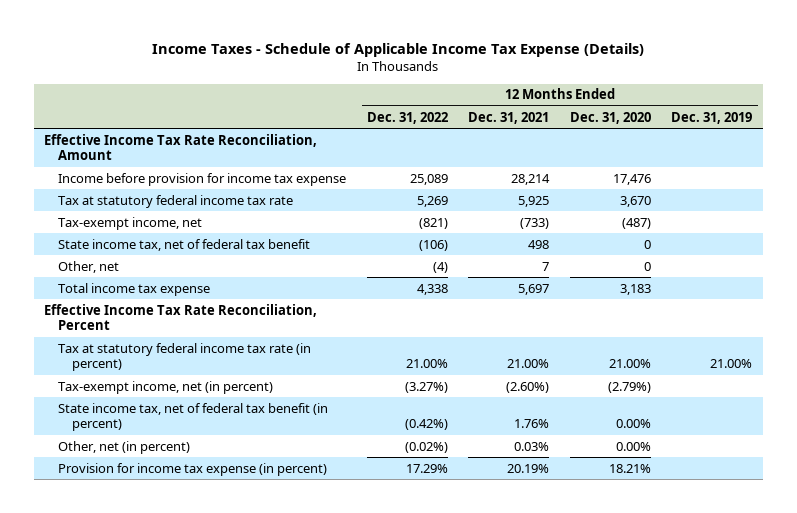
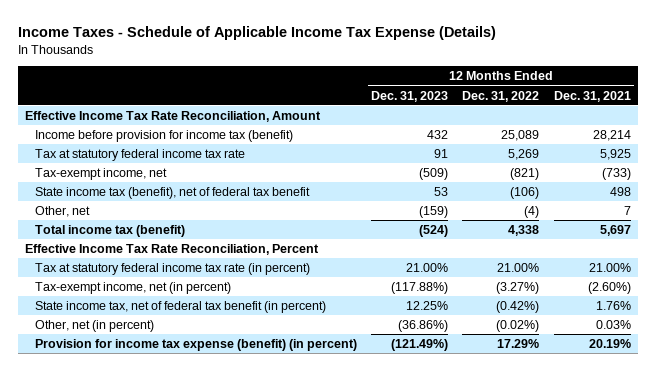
[569,111,651,124] Dec. 31, 2020 -> none
[671,111,753,124] Dec. 31, 2019 -> none
none -> [371,90,449,102] Dec. 31, 2023
[58,172,347,186] Income before provision for income tax expense -> [34,129,293,142] Income before provision for income tax (benefit)
[58,238,311,251] State income tax, net of federal tax benefit -> [34,186,310,199] State income tax (benefit), net of federal tax benefit
[58,282,211,296] Total income tax expense -> [34,224,185,237] Total income tax (benefit)
[58,462,328,476] Provision for income tax expense (in percent) -> [34,338,357,351] Provision for income tax expense (benefit) (in percent)

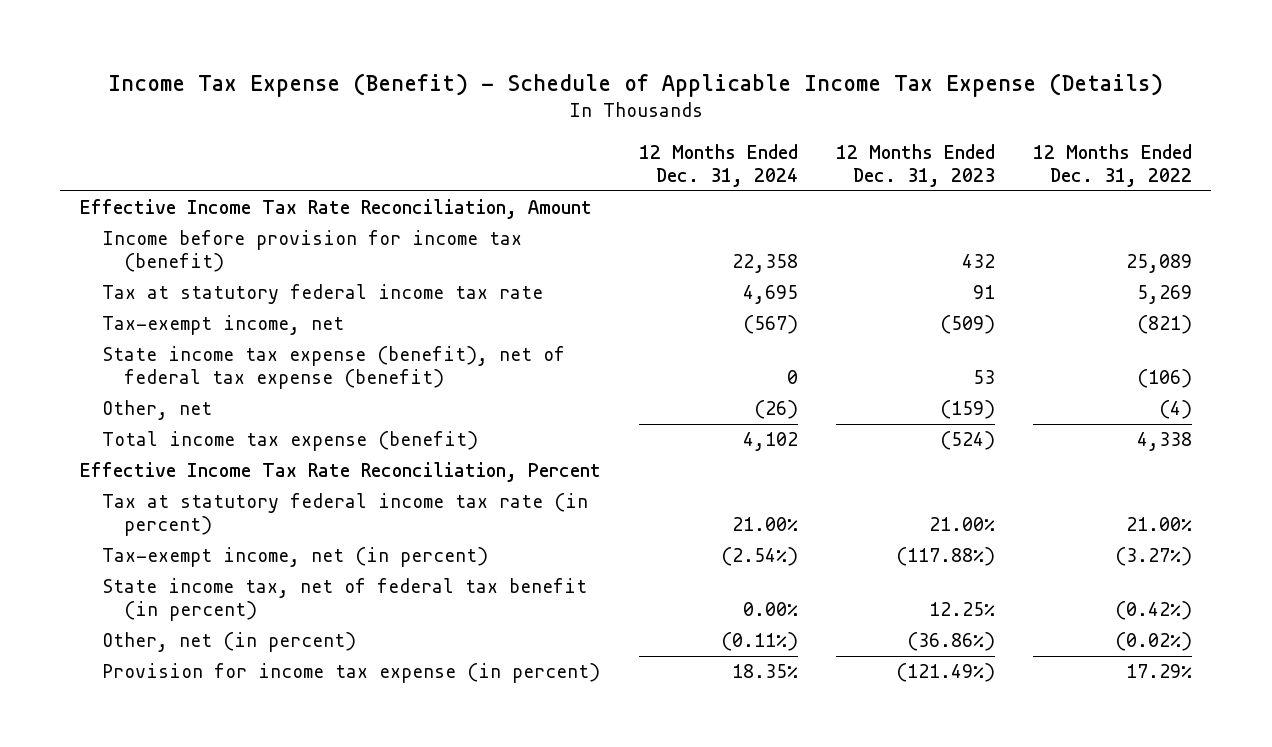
[17,26,496,41] Income Taxes - Schedule of Applicable Income Tax Expense (Details) -> [107,72,1163,97] Income Tax Expense (Benefit) - Schedule of Applicable Income Tax Expense (Details)
[553,90,631,102] Dec. 31, 2021 -> none
none -> [638,143,798,187] 12 Months Ended Dec. 31, 2024
[34,186,310,199] State income tax (benefit), net of federal tax benefit -> [101,346,565,390] State income tax expense (benefit), net of federal tax expense (benefit)
[34,224,185,237] Total income tax (benefit) -> [101,431,478,452] Total income tax expense (benefit)
[34,338,357,351] Provision for income tax expense (benefit) (in percent) -> [101,663,600,684] Provision for income tax expense (in percent)

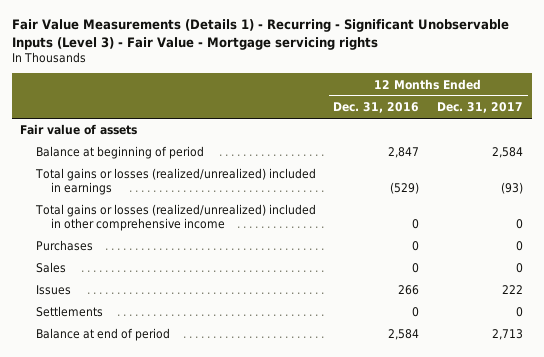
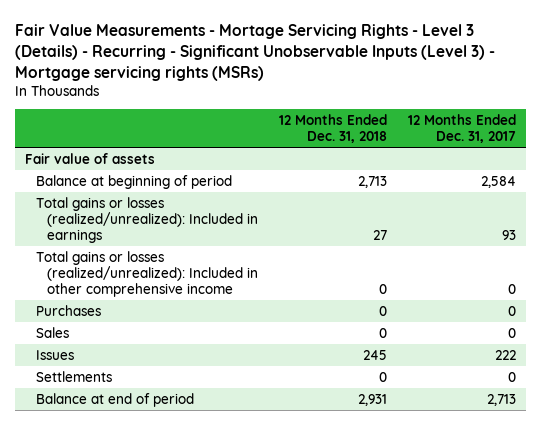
[11,19,509,50] Fair Value Measurements (Details 1) - Recurring - Significant Unobservable Inputs (Level 3) - Fair Value - Mortgage servicing rights -> [15,23,496,81] Fair Value Measurements - Mortage Servicing Rights - Level 3 (Details) - Recurring - Significant Unobservable Inputs (Level 3) - Mortgage servicing rights (MSRs)
[333,101,420,113] Dec. 31, 2016 -> none
none -> [278,114,387,144] 12 Months Ended Dec. 31, 2018
[34,168,316,195] Total gains or losses (realized/unrealized) included in earnings -> [36,196,259,243] Total gains or losses (realized/unrealized): Included in earnings
[501,181,524,194] (93) -> [501,229,516,240] 93
[34,204,316,231] Total gains or losses (realized/unrealized) included in other comprehensive income -> [36,250,259,297] Total gains or losses (realized/unrealized): Included in other comprehensive income

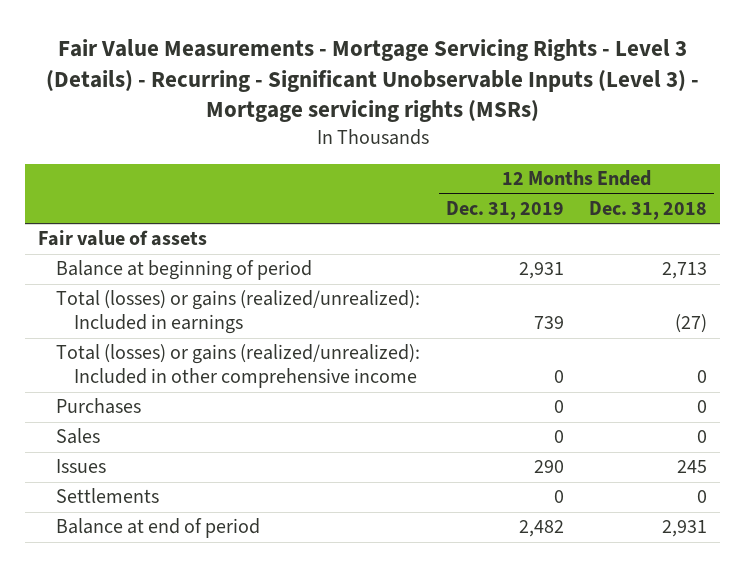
[15,23,496,81] Fair Value Measurements - Mortage Servicing Rights - Level 3 (Details) - Recurring - Significant Unobservable Inputs (Level 3) - Mortgage servicing rights (MSRs) -> [45,38,699,123] Fair Value Measurements - Mortgage Servicing Rights - Level 3 (Details) - Recurring - Significant Unobservable Inputs (Level 3) - Mortgage servicing rights (MSRs)
[407,114,516,144] 12 Months Ended Dec. 31, 2017 -> none
none -> [445,200,564,220] Dec. 31, 2019
[36,196,259,243] Total gains or losses (realized/unrealized): Included in earnings -> [55,290,420,335] Total (losses) or gains (realized/unrealized): Included in earnings
[372,229,387,240] 27 -> [675,314,708,334] (27)
[36,250,259,297] Total gains or losses (realized/unrealized): Included in other comprehensive income -> [55,344,420,389] Total (losses) or gains (realized/unrealized): Included in other comprehensive income

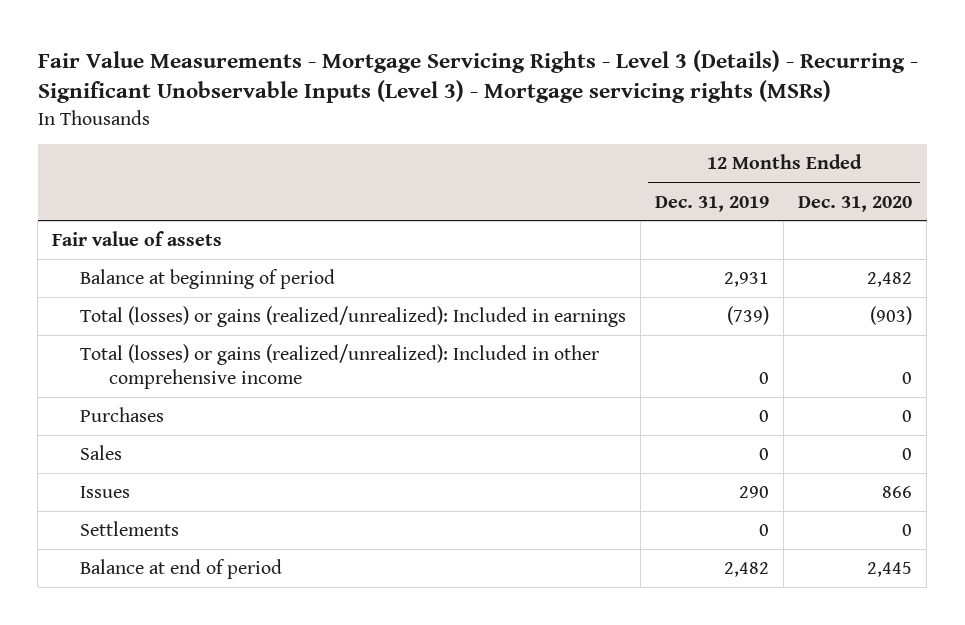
[589,200,708,220] Dec. 31, 2018 -> none
none -> [798,195,913,212] Dec. 31, 2020
[533,316,564,330] 739 -> [727,306,770,326] (739)

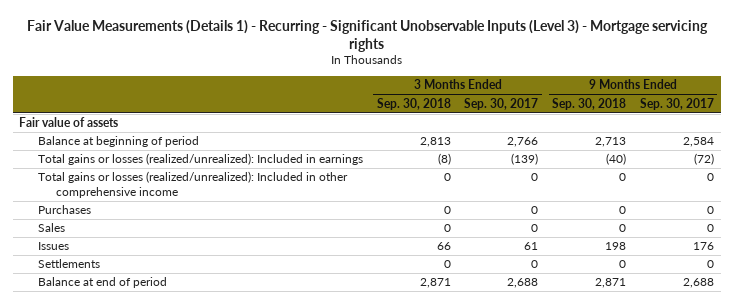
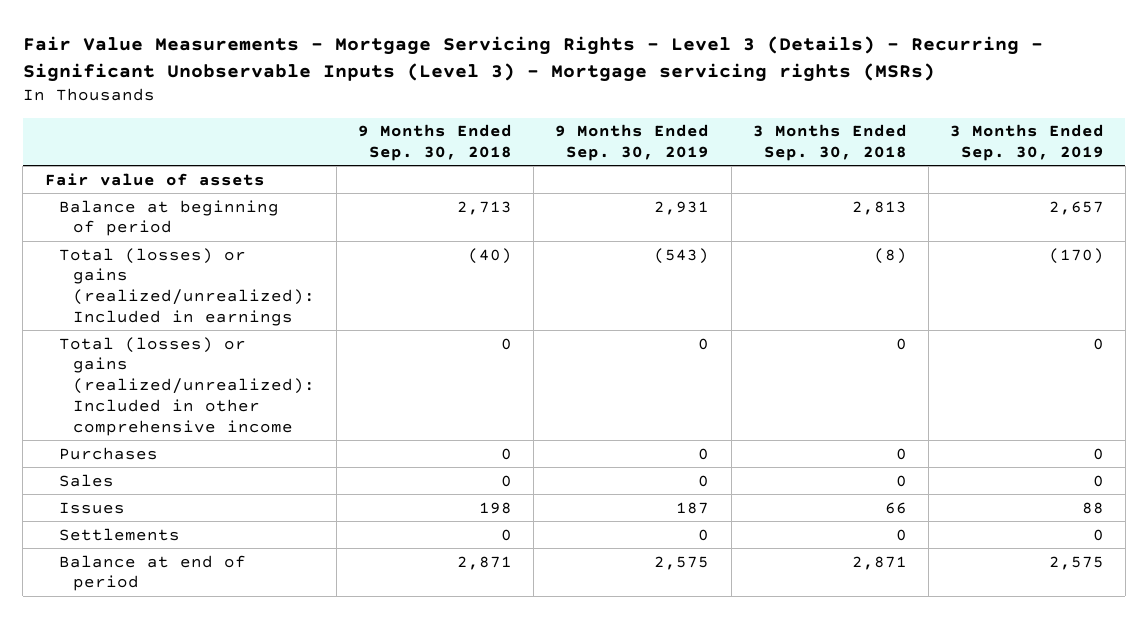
[26,19,708,52] Fair Value Measurements (Details 1) - Recurring - Significant Unobservable Inputs (Level 3) - Mortgage servicing rights -> [22,35,1043,82] Fair Value Measurements - Mortgage Servicing Rights - Level 3 (Details) - Recurring - Significant Unobservable Inputs (Level 3) - Mortgage servicing rights (MSRs)
[464,97,539,110] Sep. 30, 2017 -> none
[639,97,714,110] Sep. 30, 2017 -> none
none -> [555,124,710,162] 9 Months Ended Sep. 30, 2019
none -> [949,124,1104,162] 3 Months Ended Sep. 30, 2019
[37,153,363,166] Total gains or losses (realized/unrealized): Included in earnings -> [58,247,316,326] Total (losses) or gains (realized/unrealized): Included in earnings
[37,171,348,198] Total gains or losses (realized/unrealized): Included in other comprehensive income -> [58,336,316,436] Total (losses) or gains (realized/unrealized): Included in other comprehensive income

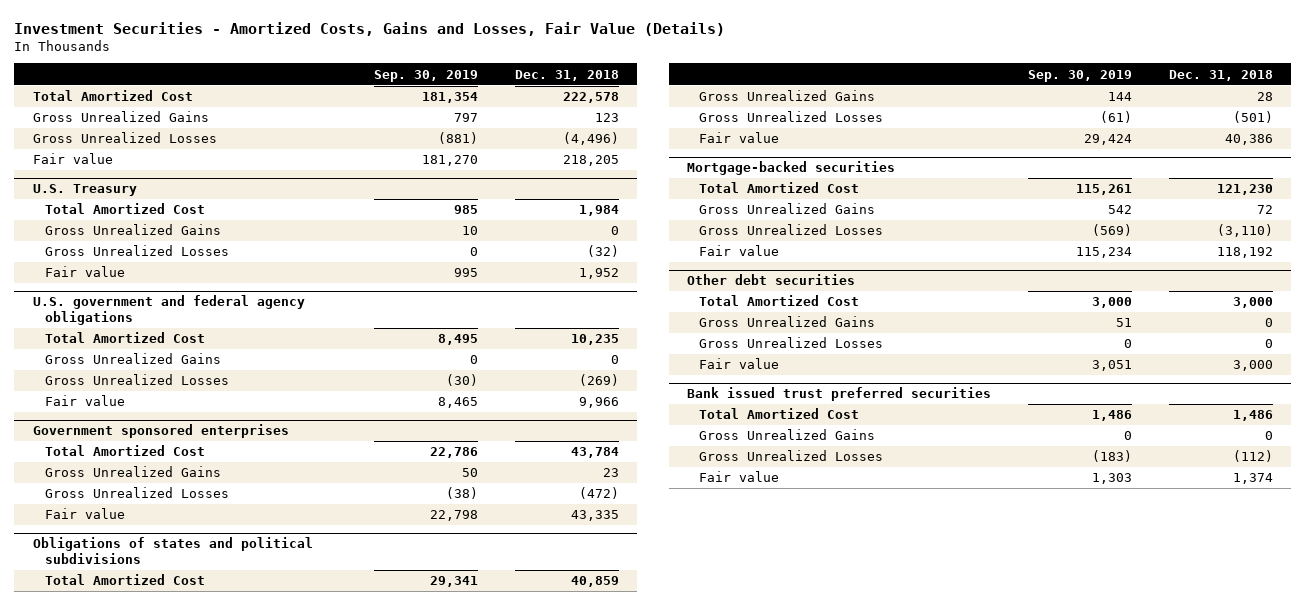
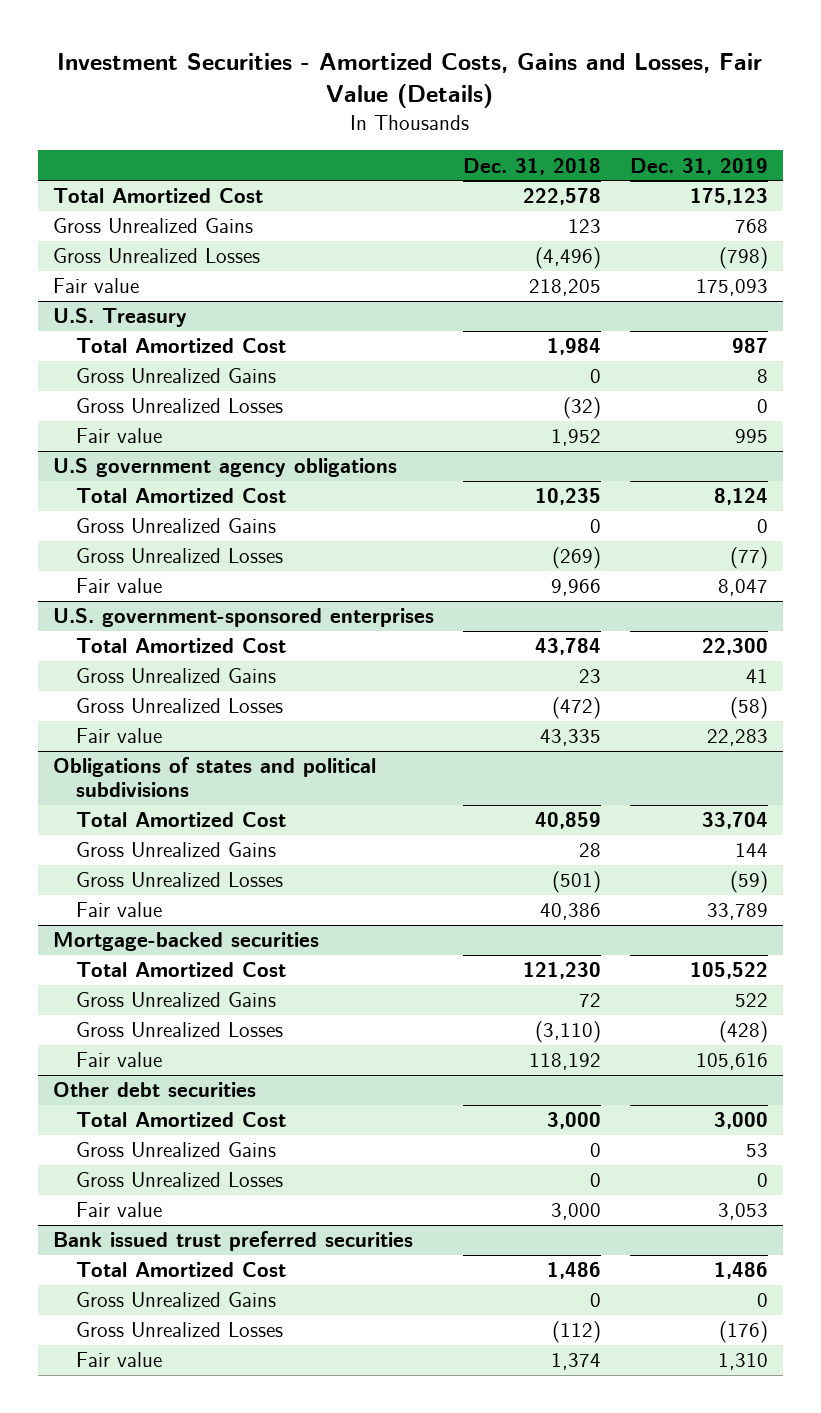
[373,69,478,82] Sep. 30, 2019 -> none
none -> [630,157,769,175] Dec. 31, 2019
[32,295,305,326] U.S. government and federal agency obligations -> [52,458,397,478] U.S government agency obligations
[32,424,289,439] Government sponsored enterprises -> [52,608,434,628] U.S. government-sponsored enterprises

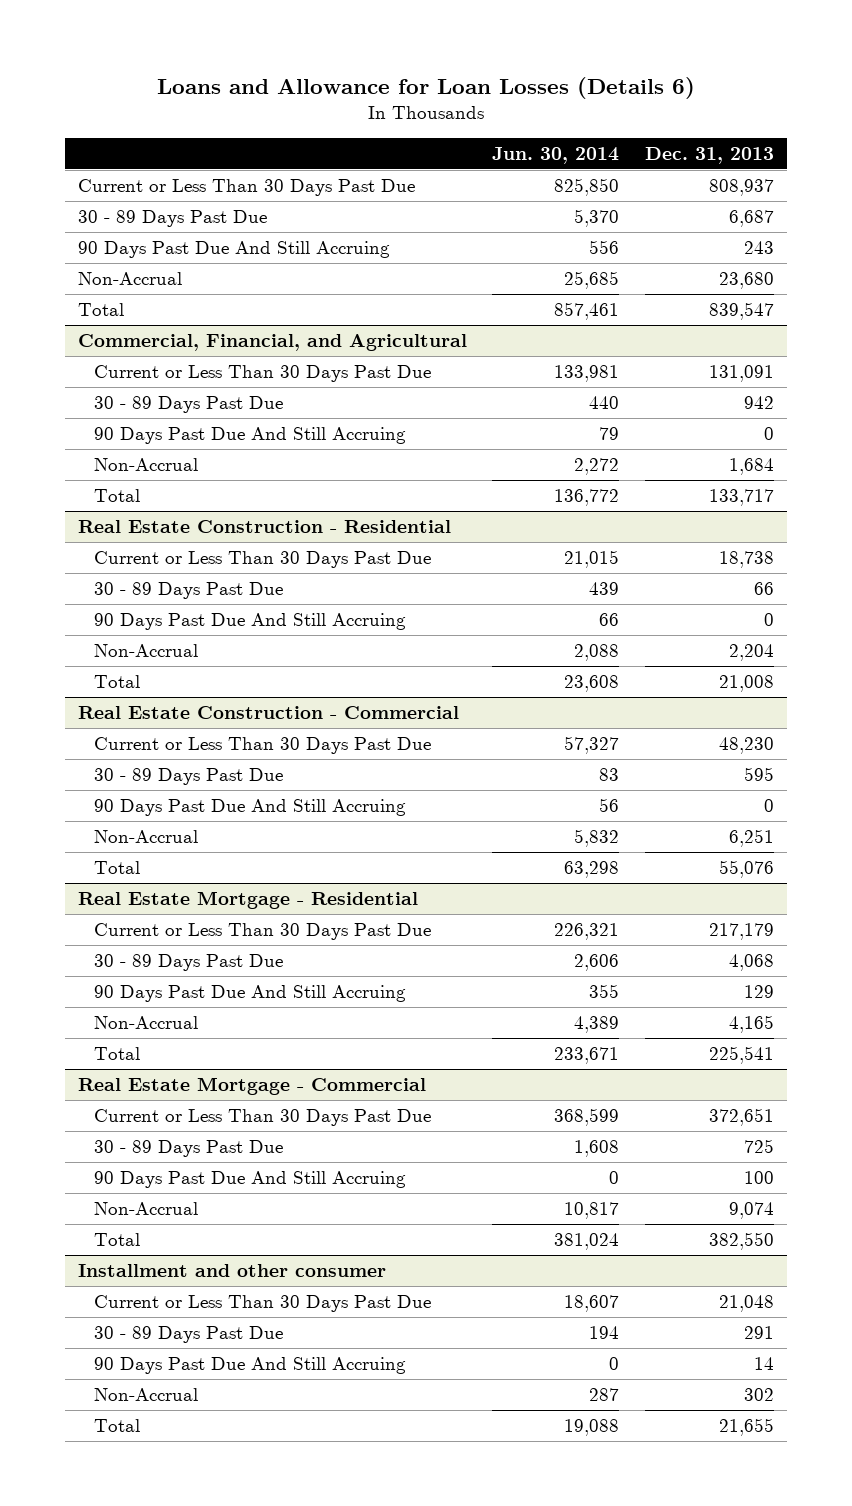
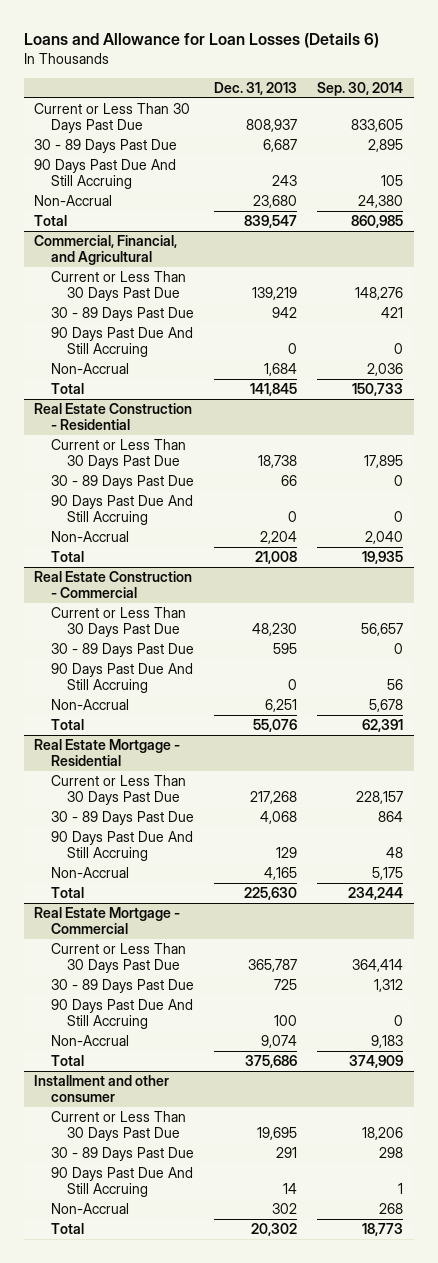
[492,146,620,164] Jun. 30, 2014 -> none
none -> [317,81,404,96] Sep. 30, 2014
[709,364,775,382] 131,091 -> [252,287,298,301] 139,219
[709,488,775,506] 133,717 -> [250,383,298,397] 141,845
[709,922,775,940] 217,179 -> [250,791,298,805] 217,268
[709,1045,775,1064] 225,541 -> [244,887,298,901] 225,630
[709,1107,775,1126] 372,651 -> [248,959,298,973] 365,787
[709,1231,775,1250] 382,550 -> [245,1055,298,1069] 375,686
[719,1294,775,1312] 21,048 -> [257,1127,298,1141] 19,695
[719,1417,775,1436] 21,655 -> [251,1223,298,1237] 20,302

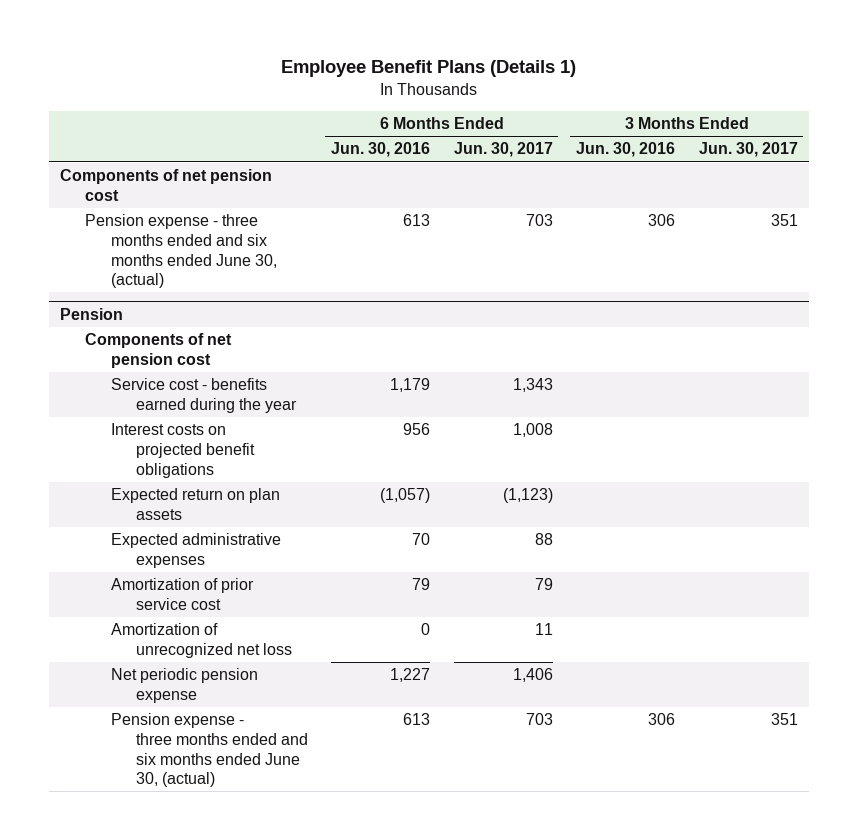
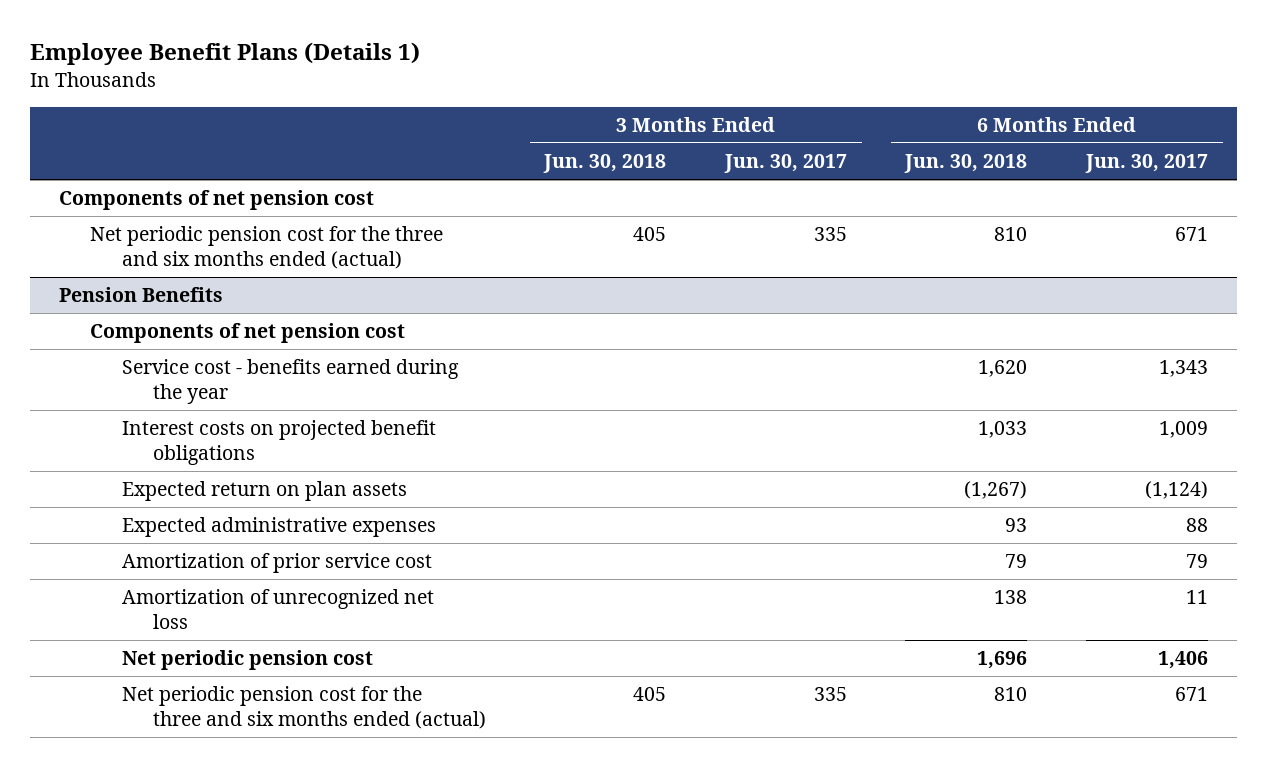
[331,142,431,158] Jun. 30, 2016 -> none
[576,142,676,158] Jun. 30, 2016 -> none
none -> [543,154,667,174] Jun. 30, 2018
none -> [904,154,1028,174] Jun. 30, 2018
[85,214,277,289] Pension expense - three months ended and six months ended June 30, (actual) -> [90,226,444,270] Net periodic pension cost for the three and six months ended (actual)
[525,214,553,227] 703 -> [1174,227,1208,242] 671
[770,214,798,227] 351 -> [813,227,847,242] 335
[60,308,124,321] Pension -> [58,287,223,303] Pension Benefits
[512,423,553,438] 1,008 -> [1158,421,1208,439] 1,009
[502,488,553,504] (1,123) -> [1144,481,1208,500] (1,124)
[110,668,258,703] Net periodic pension expense -> [121,650,373,671] Net periodic pension cost
[110,713,308,788] Pension expense - three months ended and six months ended June 30, (actual) -> [121,686,486,730] Net periodic pension cost for the three and six months ended (actual)
[525,713,553,726] 703 -> [1174,687,1208,702] 671
[770,713,798,726] 351 -> [813,687,847,702] 335

